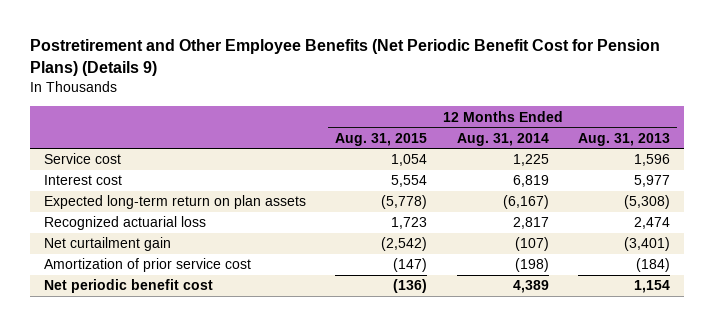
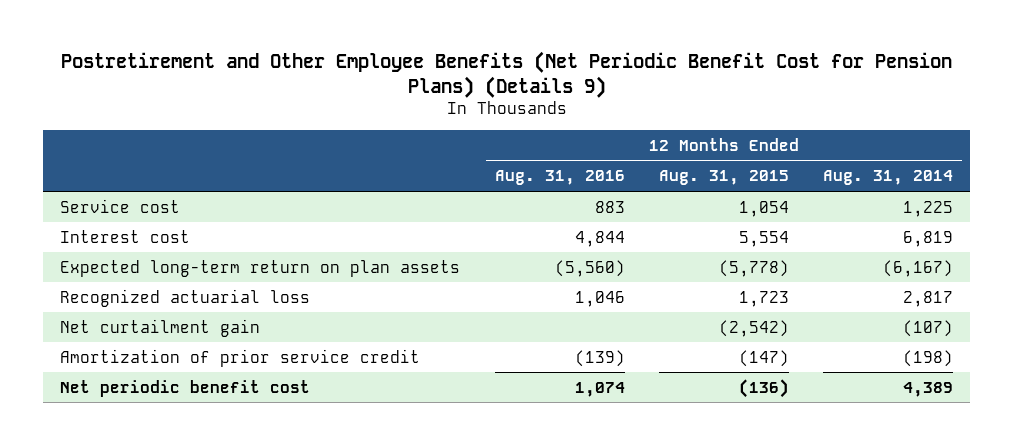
[577,132,670,146] Aug. 31, 2013 -> none
none -> [494,170,625,186] Aug. 31, 2016
[44,258,252,273] Amortization of prior service cost -> [60,348,421,367] Amortization of prior service credit

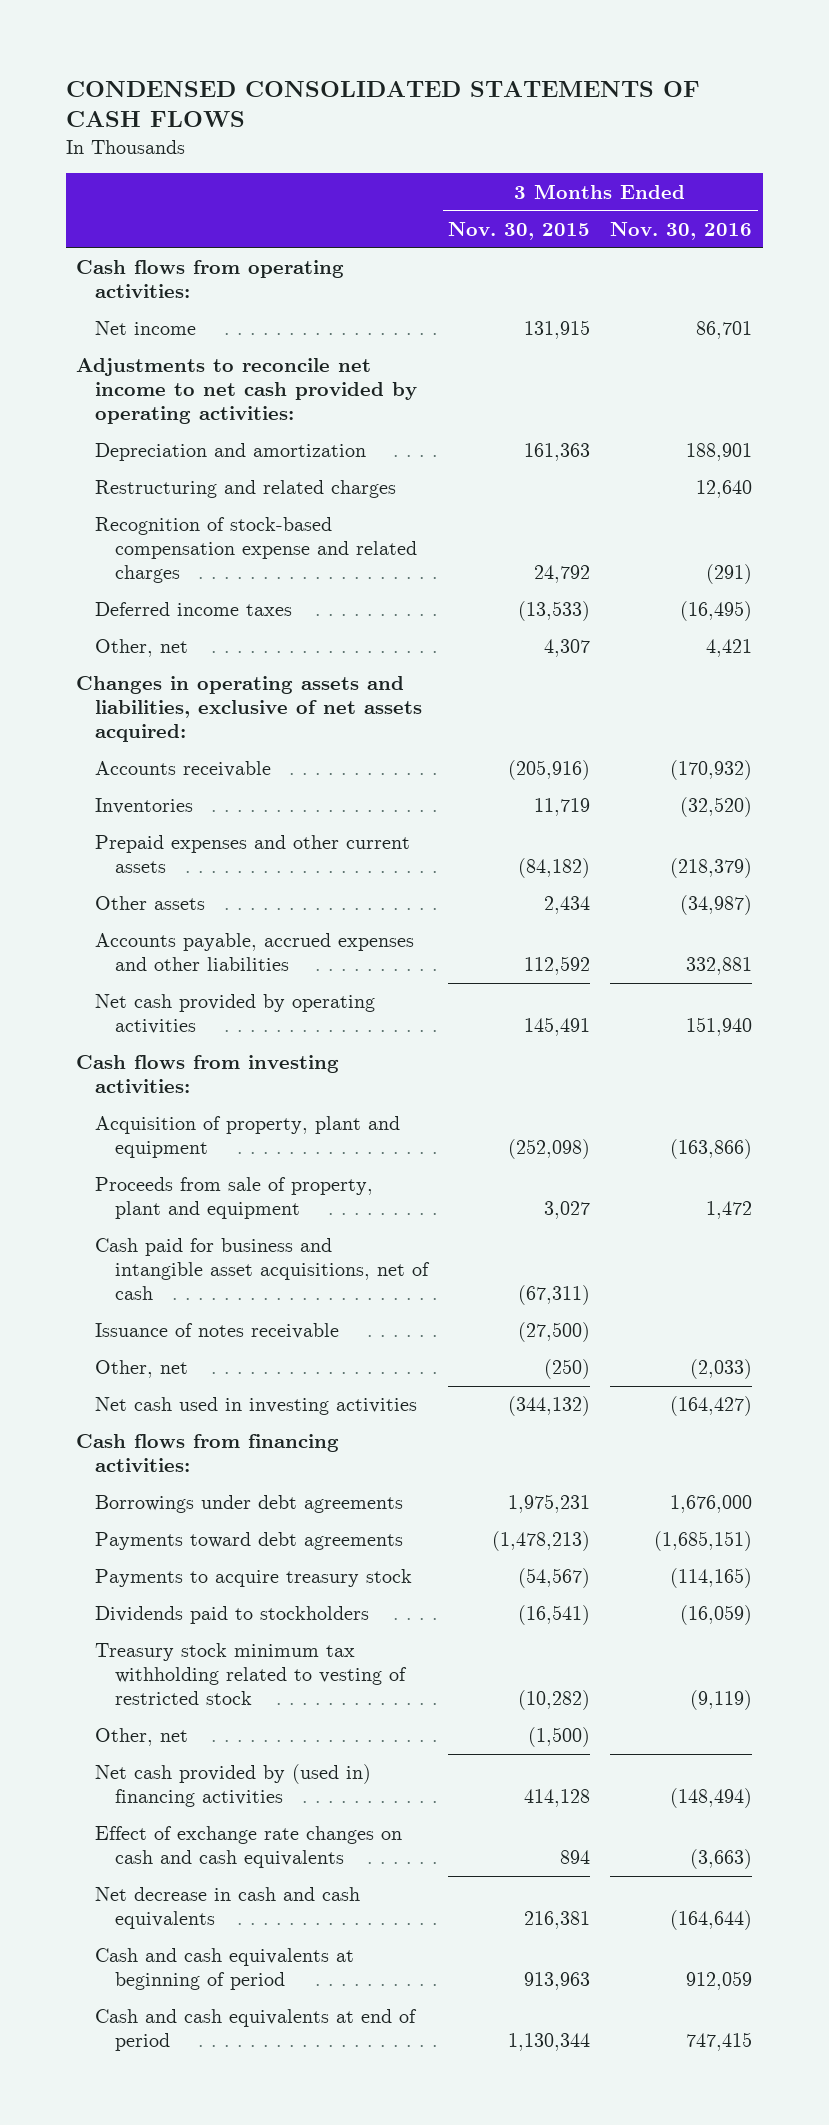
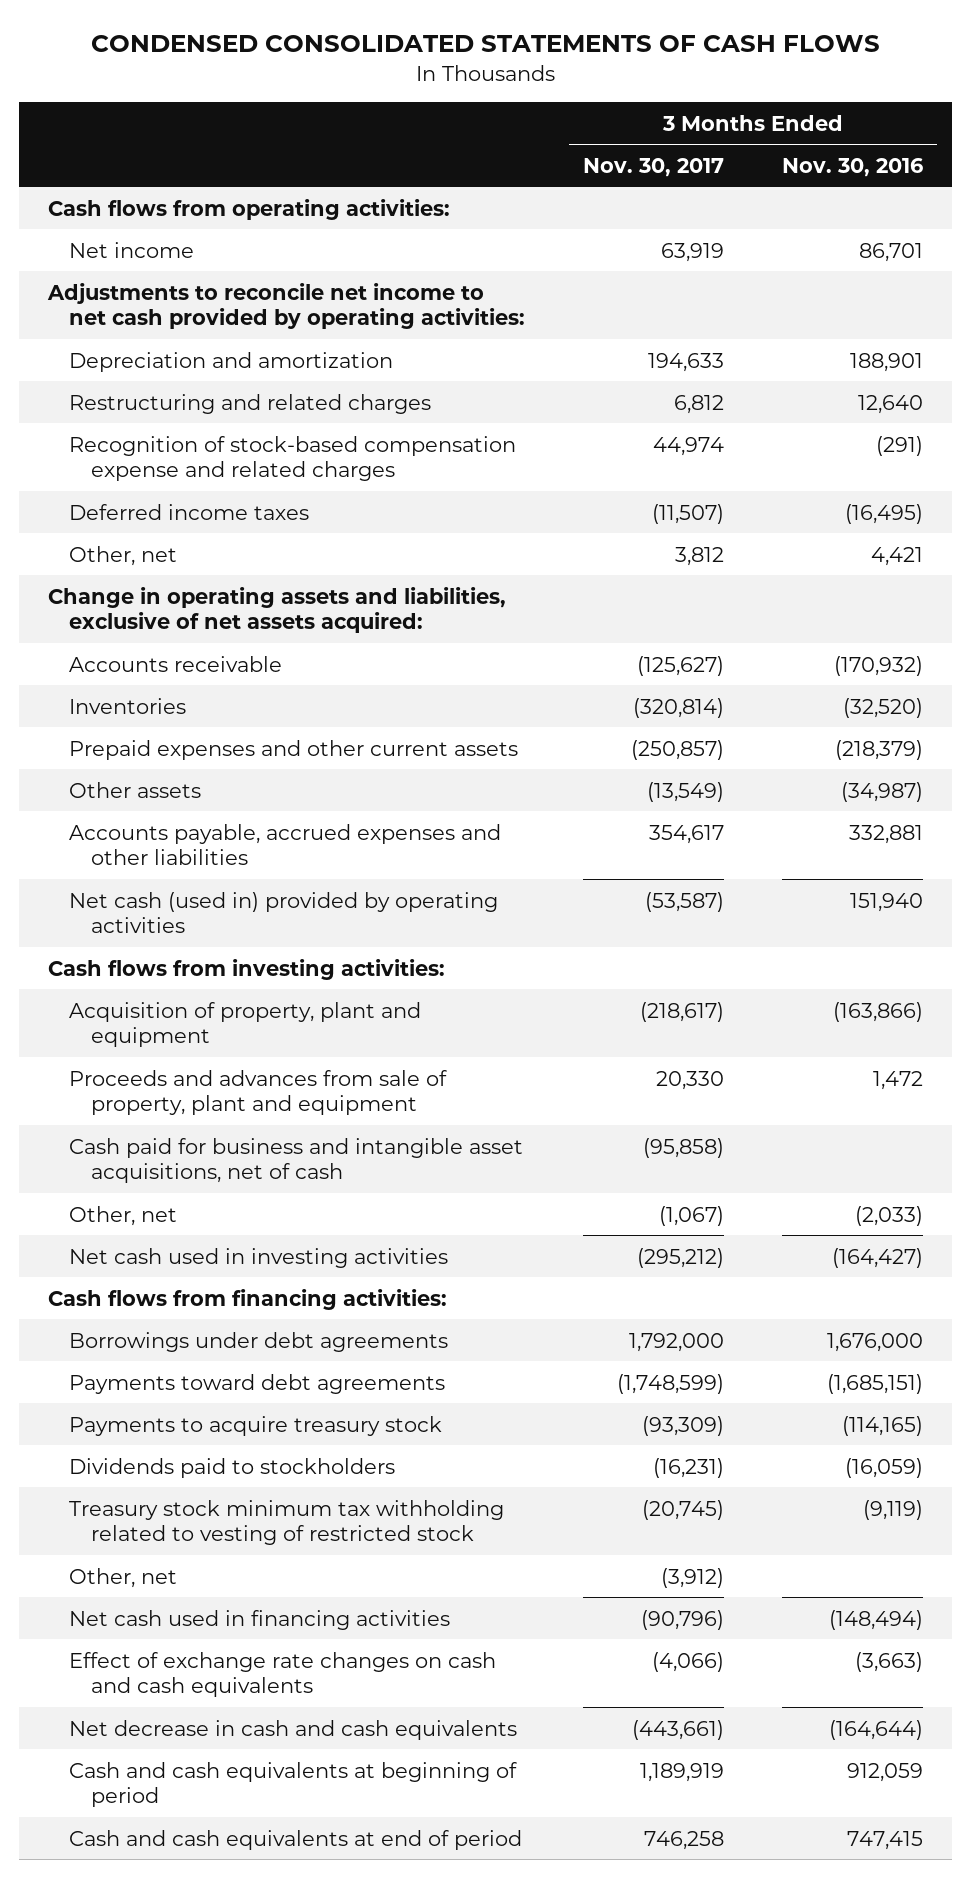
[448,221,591,240] Nov. 30, 2015 -> none
none -> [583,157,725,177] Nov. 30, 2017
[76,676,423,743] Changes in operating assets and liabilities, exclusive of net assets acquired: -> [48,586,507,634] Change in operating assets and liabilities, exclusive of net assets acquired:
[95,994,376,1035] Net cash provided by operating activities -> [69,891,499,934] Net cash (used in) provided by operating activities
[95,1177,374,1220] Proceeds from sale of property, plant and equipment -> [69,1069,448,1116] Proceeds and advances from sale of property, plant and equipment
[95,1323,340,1340] Issuance of notes receivable -> none
[95,1764,372,1808] Net cash provided by (used in) financing activities -> [69,1609,451,1630] Net cash used in financing activities

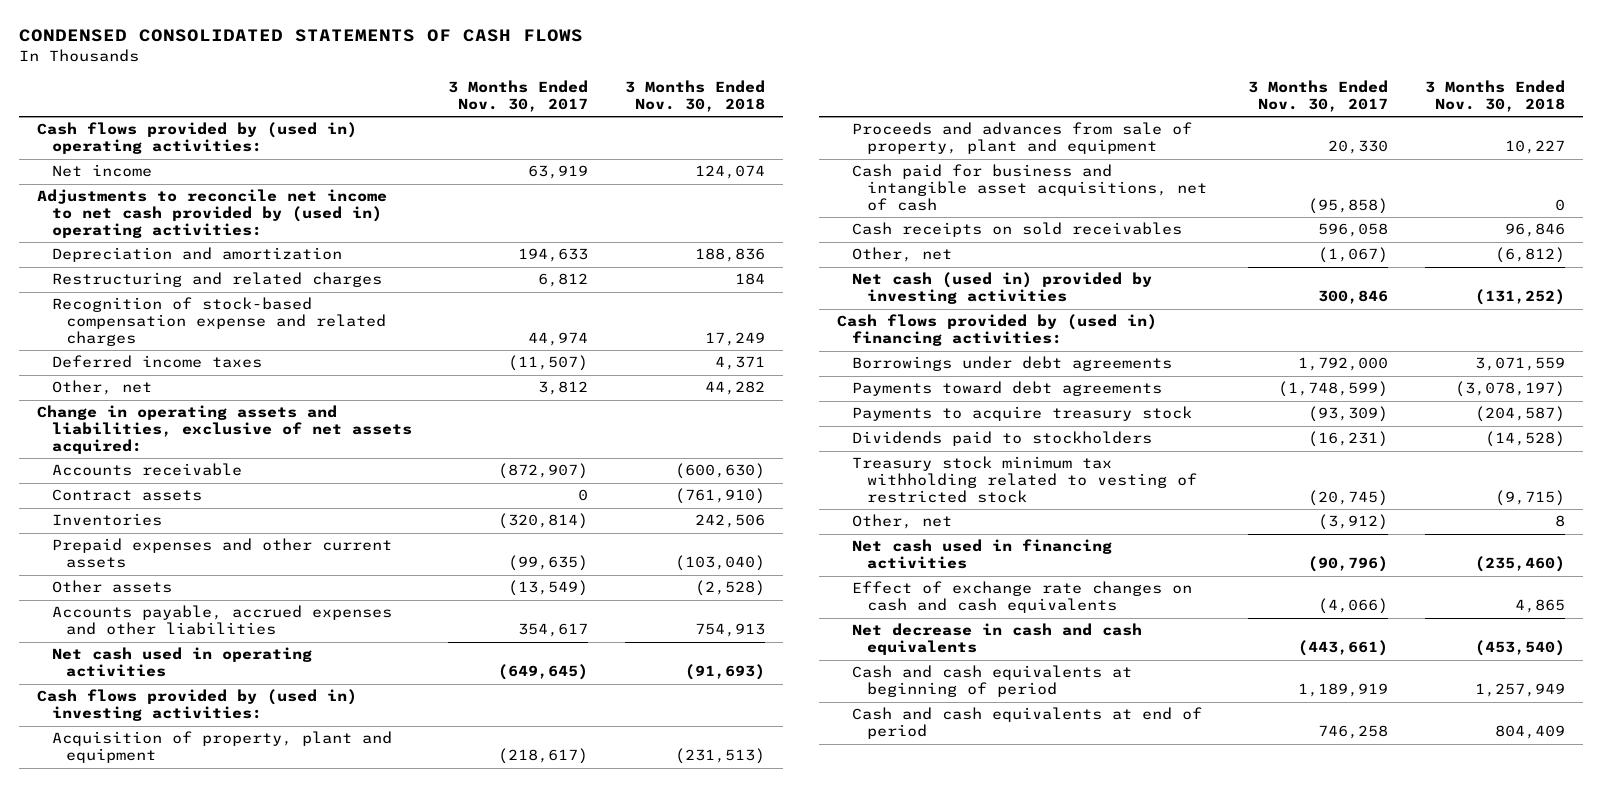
[782,157,924,177] Nov. 30, 2016 -> none
none -> [624,80,765,113] 3 Months Ended Nov. 30, 2018
[48,198,451,220] Cash flows from operating activities: -> [36,122,357,155] Cash flows provided by (used in) operating activities:
[47,282,526,330] Adjustments to reconcile net income to net cash provided by operating activities: -> [36,189,387,238] Adjustments to reconcile net income to net cash provided by (used in) operating activities:
[637,655,725,676] (125,627) -> [498,463,589,480] (872,907)
none -> [51,489,202,502] Contract assets
[631,739,725,760] (250,857) -> [508,555,589,572] (99,635)
[69,891,499,934] Net cash (used in) provided by operating activities -> [51,647,312,678] Net cash used in operating activities
[645,891,725,912] (53,587) -> [498,664,589,681] (649,645)
[48,958,446,980] Cash flows from investing activities: -> [36,689,357,722] Cash flows provided by (used in) investing activities:
none -> [851,222,1182,238] Cash receipts on sold receivables
[69,1247,449,1268] Net cash used in investing activities -> [851,272,1152,305] Net cash (used in) provided by investing activities
[637,1247,725,1268] (295,212) -> [1318,290,1389,305] 300,846
[48,1288,448,1310] Cash flows from financing activities: -> [837,314,1158,347] Cash flows provided by (used in) financing activities:

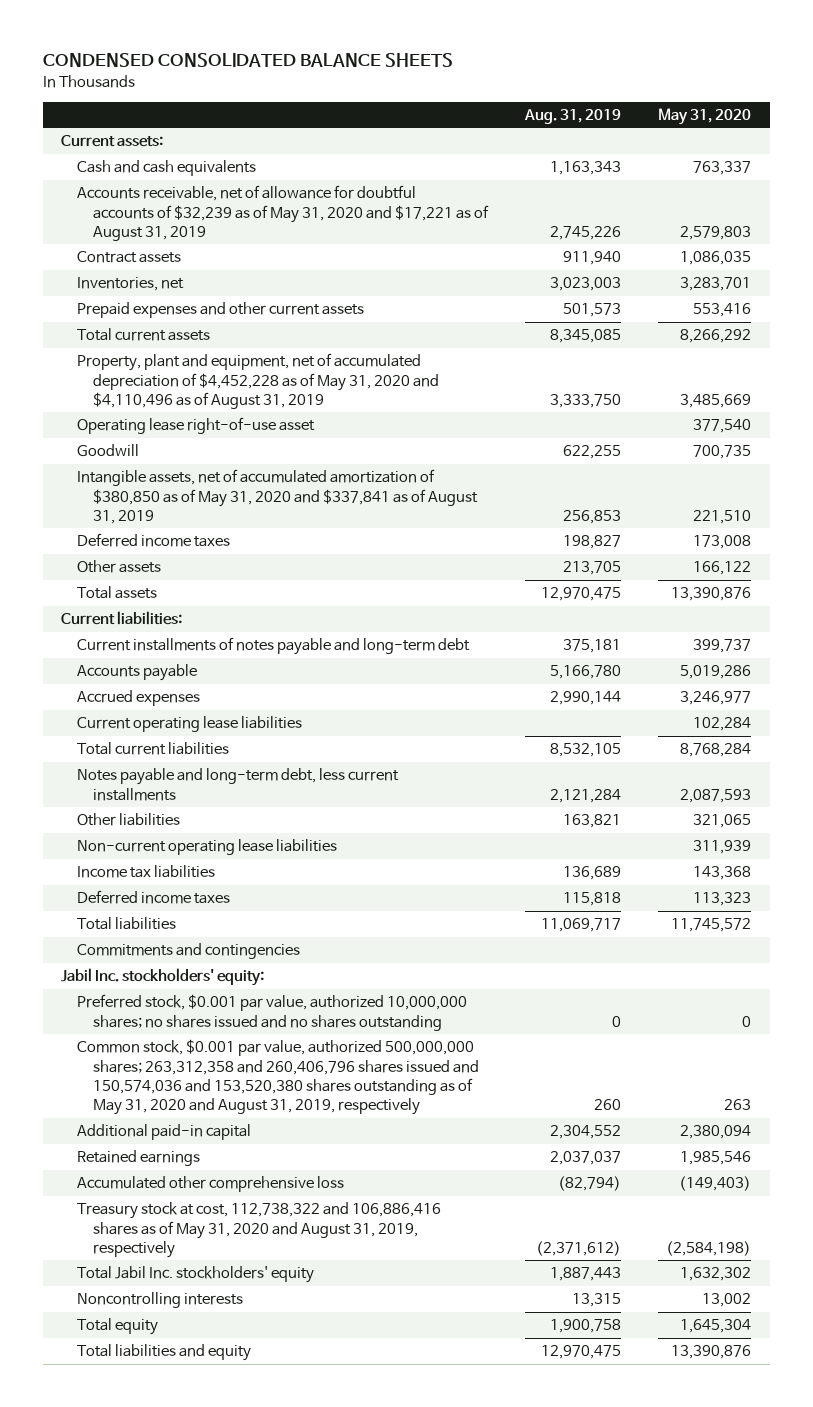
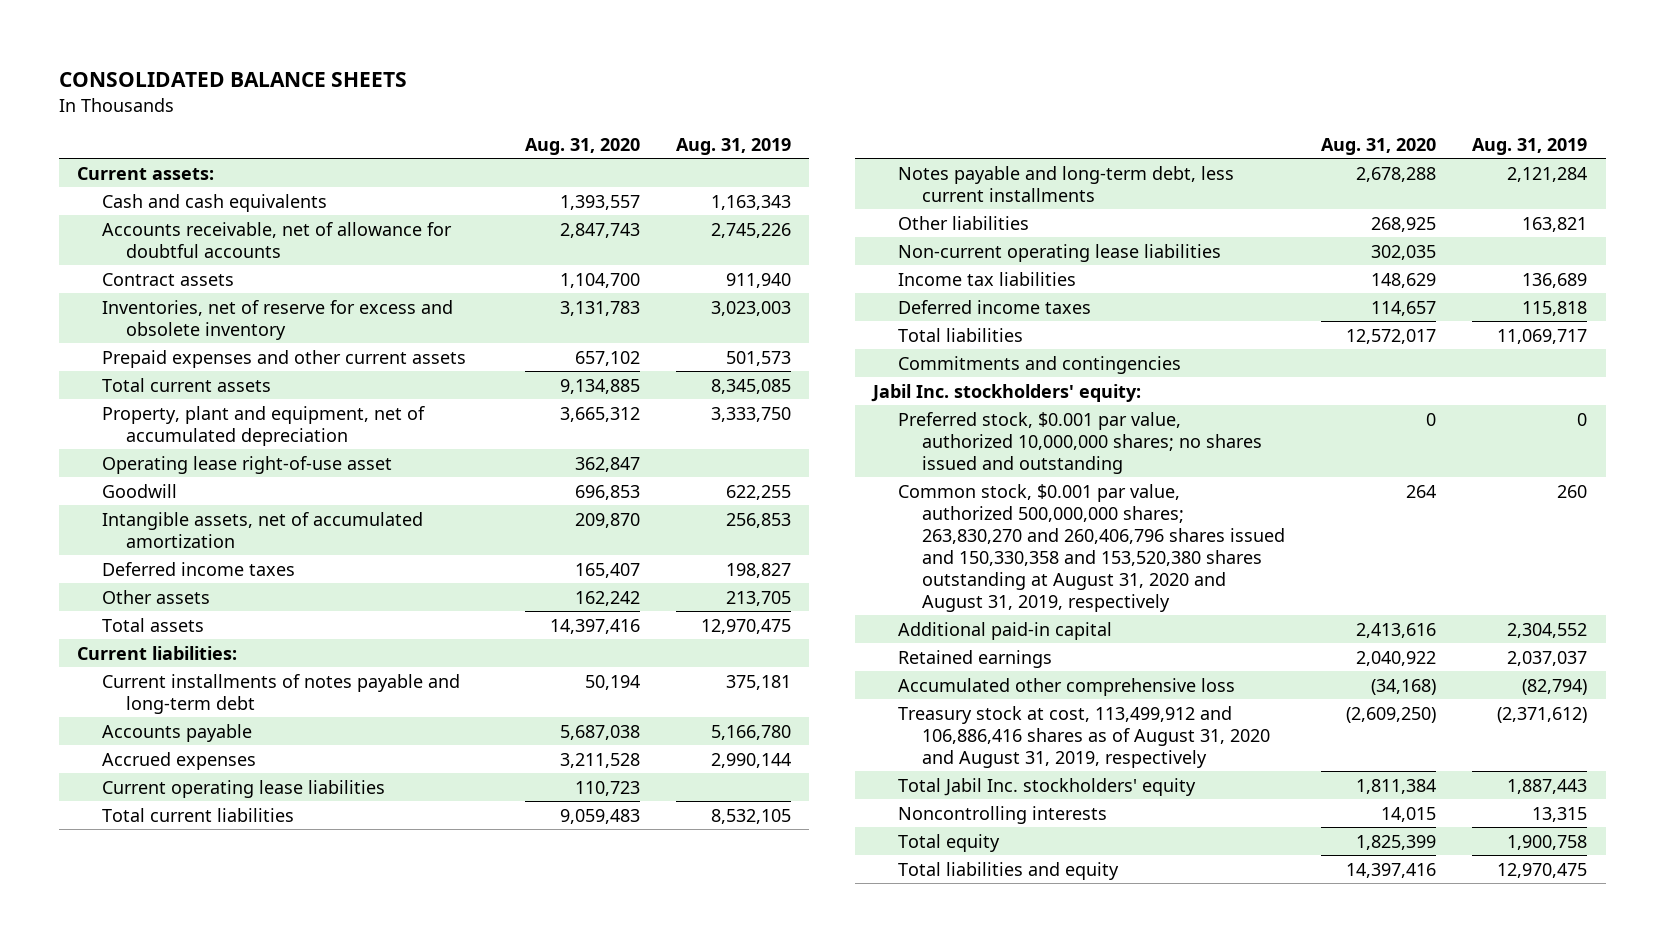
[42,53,453,68] CONDENSED CONSOLIDATED BALANCE SHEETS -> [58,72,407,88] CONSOLIDATED BALANCE SHEETS
[658,107,752,125] May 31, 2020 -> none
none -> [525,137,641,155] Aug. 31, 2020
[77,185,490,242] Accounts receivable, net of allowance for doubtful accounts of $32,239 as of May 31, 2020 and $17,221 as of August 31, 2019 -> [101,221,452,258] Accounts receivable, net of allowance for doubtful accounts
[77,277,185,292] Inventories, net -> [101,299,453,340] Inventories, net of reserve for excess and obsolete inventory
[77,353,440,410] Property, plant and equipment, net of accumulated depreciation of $4,452,228 as of May 31, 2020 and $4,110,496 as of August 31, 2019 -> [101,405,425,446] Property, plant and equipment, net of accumulated depreciation
[77,469,479,525] Intangible assets, net of accumulated amortization of $380,850 as of May 31, 2020 and $337,841 as of August 31, 2019 -> [101,511,423,548] Intangible assets, net of accumulated amortization
[77,994,468,1031] Preferred stock, $0.001 par value, authorized 10,000,000 shares; no shares issued and no shares outstanding -> [897,411,1263,474] Preferred stock, $0.001 par value, authorized 10,000,000 shares; no shares issued and outstanding
[77,1039,480,1116] Common stock, $0.001 par value, authorized 500,000,000 shares; 263,312,358 and 260,406,796 shares issued and 150,574,036 and 153,520,380 shares outstanding as of May 31, 2020 and August 31, 2019, respectively -> [897,483,1286,612] Common stock, $0.001 par value, authorized 500,000,000 shares; 263,830,270 and 260,406,796 shares issued and 150,330,358 and 153,520,380 shares outstanding at August 31, 2020 and August 31, 2019, respectively
[77,1202,442,1259] Treasury stock at cost, 112,738,322 and 106,886,416 shares as of May 31, 2020 and August 31, 2019, respectively -> [897,705,1271,768] Treasury stock at cost, 113,499,912 and 106,886,416 shares as of August 31, 2020 and August 31, 2019, respectively

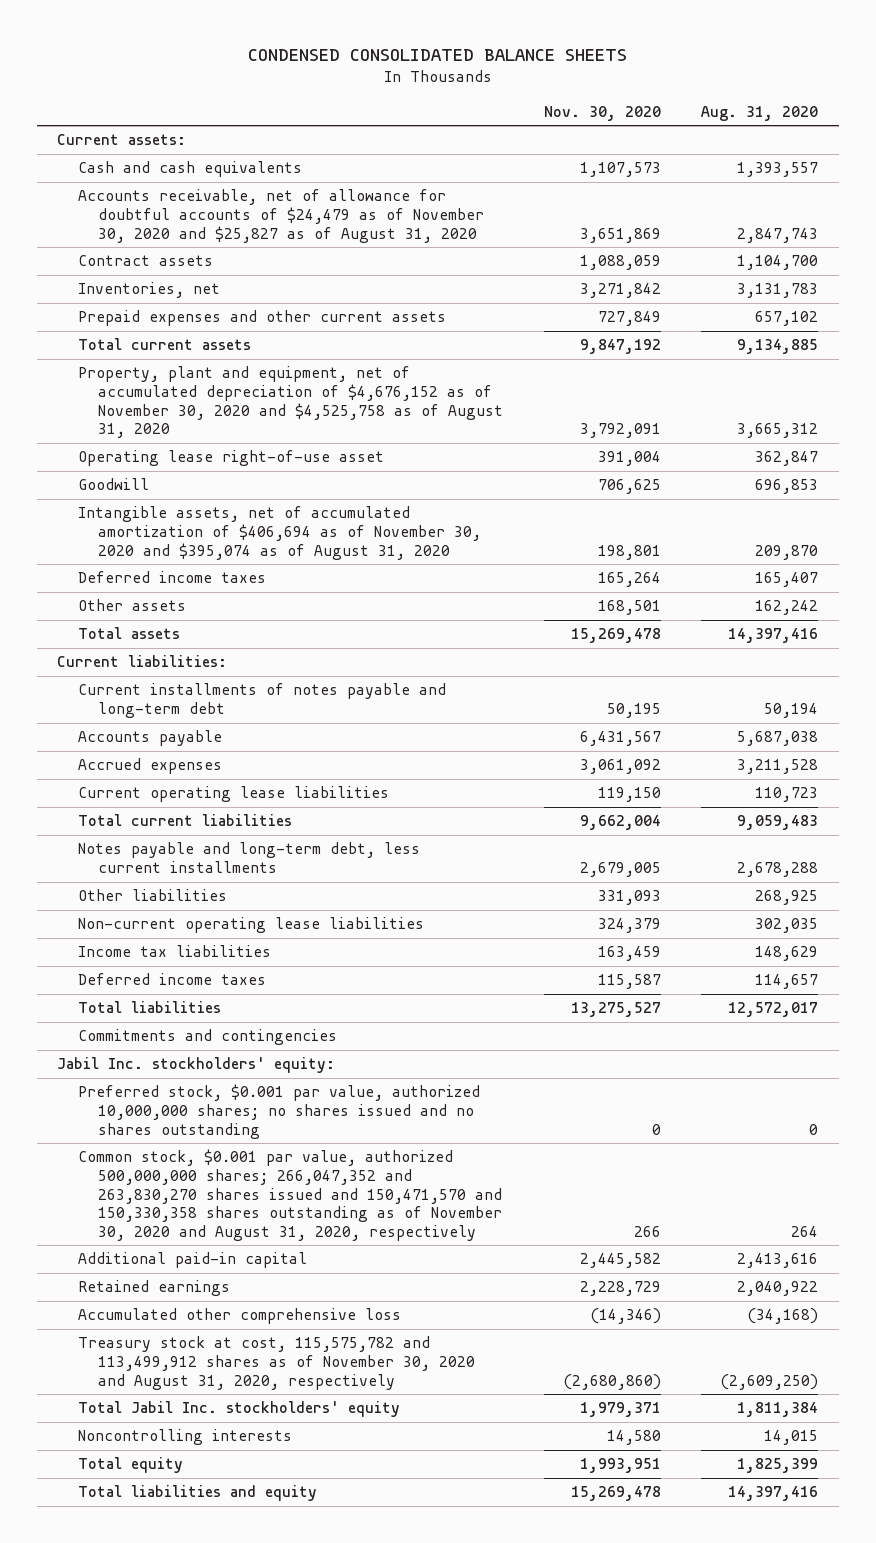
[58,72,407,88] CONSOLIDATED BALANCE SHEETS -> [247,48,627,61] CONDENSED CONSOLIDATED BALANCE SHEETS
[676,137,792,155] Aug. 31, 2019 -> none
none -> [543,105,661,121] Nov. 30, 2020
[101,221,452,258] Accounts receivable, net of allowance for doubtful accounts -> [77,189,484,243] Accounts receivable, net of allowance for doubtful accounts of $24,479 as of November 30, 2020 and $25,827 as of August 31, 2020
[101,299,453,340] Inventories, net of reserve for excess and obsolete inventory -> [77,282,220,299] Inventories, net
[101,405,425,446] Property, plant and equipment, net of accumulated depreciation -> [77,366,503,439] Property, plant and equipment, net of accumulated depreciation of $4,676,152 as of November 30, 2020 and $4,525,758 as of August 31, 2020
[101,511,423,548] Intangible assets, net of accumulated amortization -> [77,506,481,560] Intangible assets, net of accumulated amortization of $406,694 as of November 30, 2020 and $395,074 as of August 31, 2020
[897,411,1263,474] Preferred stock, $0.001 par value, authorized 10,000,000 shares; no shares issued and outstanding -> [77,1084,480,1139] Preferred stock, $0.001 par value, authorized 10,000,000 shares; no shares issued and no shares outstanding
[897,483,1286,612] Common stock, $0.001 par value, authorized 500,000,000 shares; 263,830,270 and 260,406,796 shares issued and 150,330,358 and 153,520,380 shares outstanding at August 31, 2020 and August 31, 2019, respectively -> [77,1149,502,1241] Common stock, $0.001 par value, authorized 500,000,000 shares; 266,047,352 and 263,830,270 shares issued and 150,471,570 and 150,330,358 shares outstanding as of November 30, 2020 and August 31, 2020, respectively
[897,705,1271,768] Treasury stock at cost, 113,499,912 and 106,886,416 shares as of August 31, 2020 and August 31, 2019, respectively -> [77,1336,475,1390] Treasury stock at cost, 115,575,782 and 113,499,912 shares as of November 30, 2020 and August 31, 2020, respectively

